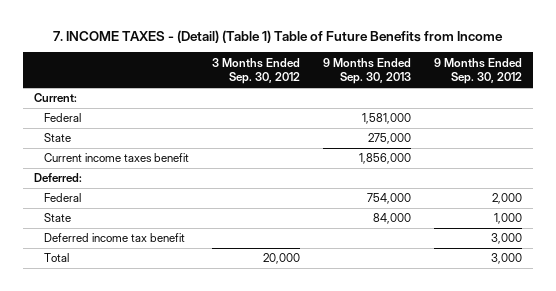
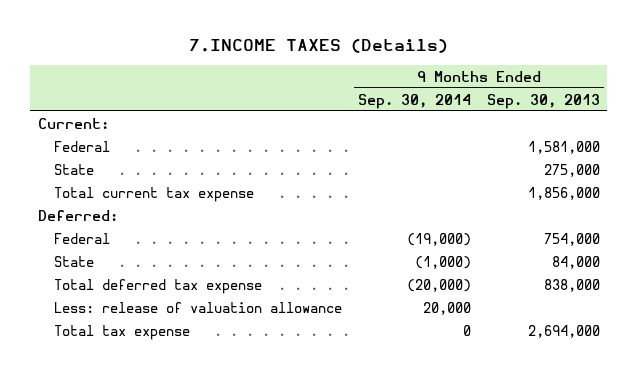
[53,29,504,43] 7. INCOME TAXES - (Detail) (Table 1) Table of Future Benefits from Income -> [188,39,448,54] 7.INCOME TAXES (Details)
[212,57,301,85] 3 Months Ended Sep. 30, 2012 -> none
[433,57,522,85] 9 Months Ended Sep. 30, 2012 -> none
none -> [357,93,471,109] Sep. 30, 2014
[44,153,190,163] Current income taxes benefit -> [54,186,255,202] Total current tax expense
[44,233,186,243] Deferred income tax benefit -> none
[44,253,70,263] Total -> none
none -> [54,278,263,294] Total deferred tax expense
none -> [54,301,343,313] Less: release of valuation allowance
none -> [54,324,191,340] Total tax expense

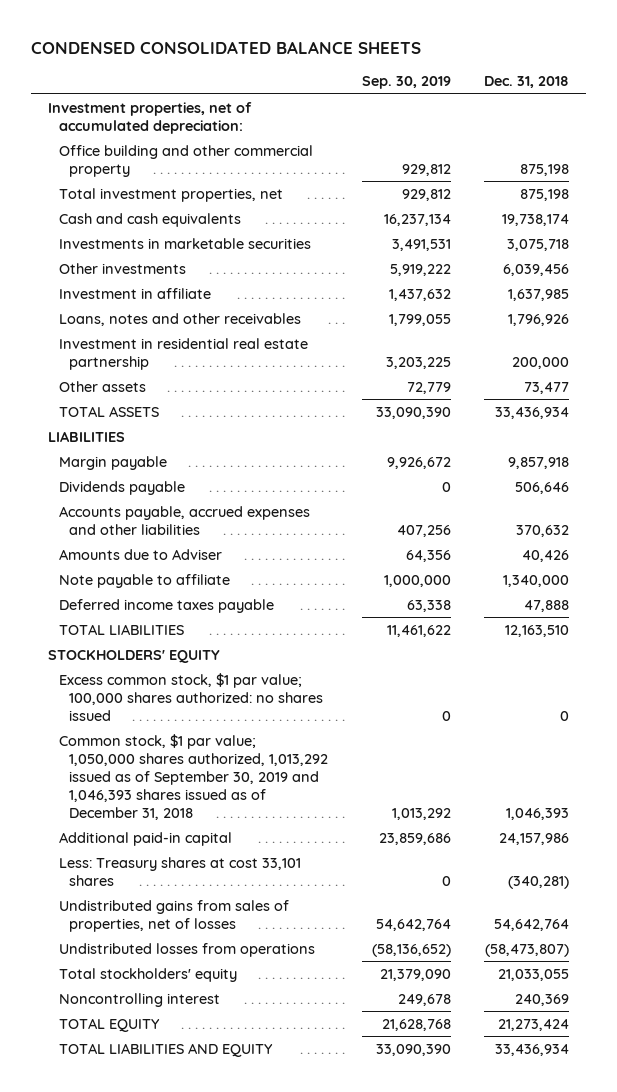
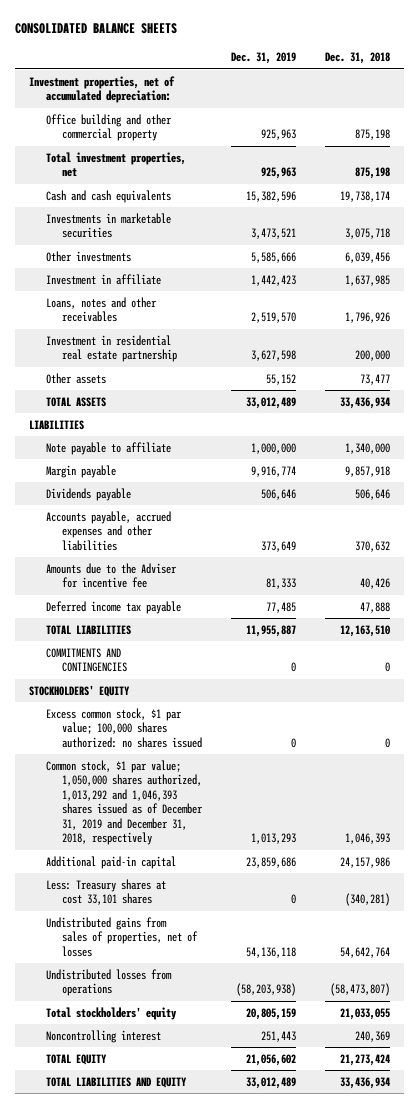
[31,41,422,55] CONDENSED CONSOLIDATED BALANCE SHEETS -> [14,23,177,35] CONSOLIDATED BALANCE SHEETS
[361,76,451,90] Sep. 30, 2019 -> none
none -> [231,52,297,65] Dec. 31, 2019
[58,573,230,588] Note payable to affiliate -> [45,441,171,455] Note payable to affiliate
[58,548,222,560] Amounts due to Adviser -> [45,562,177,589] Amounts due to the Adviser for incentive fee
[58,598,274,613] Deferred income taxes payable -> [45,600,181,614] Deferred income tax payable
none -> [45,647,128,673] COMMITMENTS AND CONTINGENCIES
[58,733,329,821] Common stock, $1 par value; 1,050,000 shares authorized, 1,013,292 issued as of September 30, 2019 and 1,046,393 shares issued as of December 31, 2018 -> [45,759,204,846] Common stock, $1 par value; 1,050,000 shares authorized, 1,013,292 and 1,046,393 shares issued as of December 31, 2019 and December 31, 2018, respectively

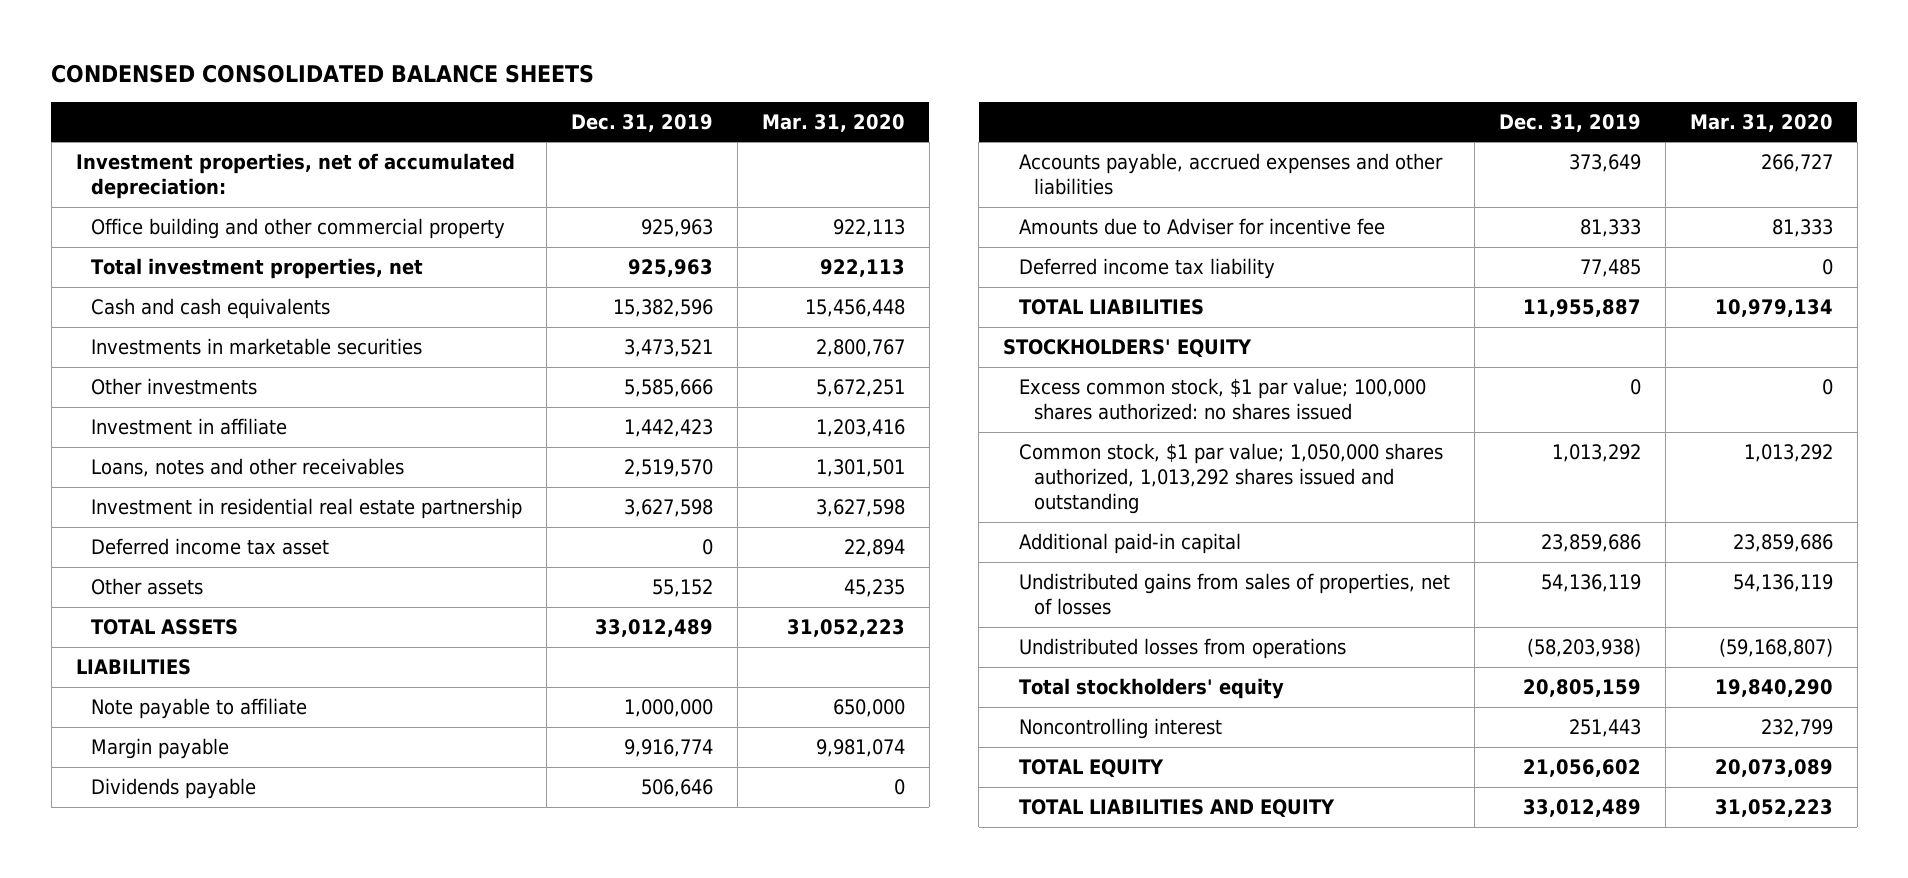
[14,23,177,35] CONSOLIDATED BALANCE SHEETS -> [51,63,595,83] CONDENSED CONSOLIDATED BALANCE SHEETS
[324,52,390,65] Dec. 31, 2018 -> none
none -> [761,113,905,132] Mar. 31, 2020
none -> [90,538,329,556] Deferred income tax asset
[45,562,177,589] Amounts due to the Adviser for incentive fee -> [1018,218,1385,236] Amounts due to Adviser for incentive fee
[45,600,181,614] Deferred income tax payable -> [1018,258,1275,280] Deferred income tax liability
[45,647,128,673] COMMITMENTS AND CONTINGENCIES -> none
[45,759,204,846] Common stock, $1 par value; 1,050,000 shares authorized, 1,013,292 and 1,046,393 shares issued as of December 31, 2019 and December 31, 2018, respectively -> [1018,443,1443,515] Common stock, $1 par value; 1,050,000 shares authorized, 1,013,292 shares issued and outstanding
[251,833,297,845] 1,013,293 -> [1551,444,1641,463] 1,013,292
[45,878,166,906] Less: Treasury shares at cost 33,101 shares -> none
[246,946,297,958] 54,136,118 -> [1540,574,1641,593] 54,136,119

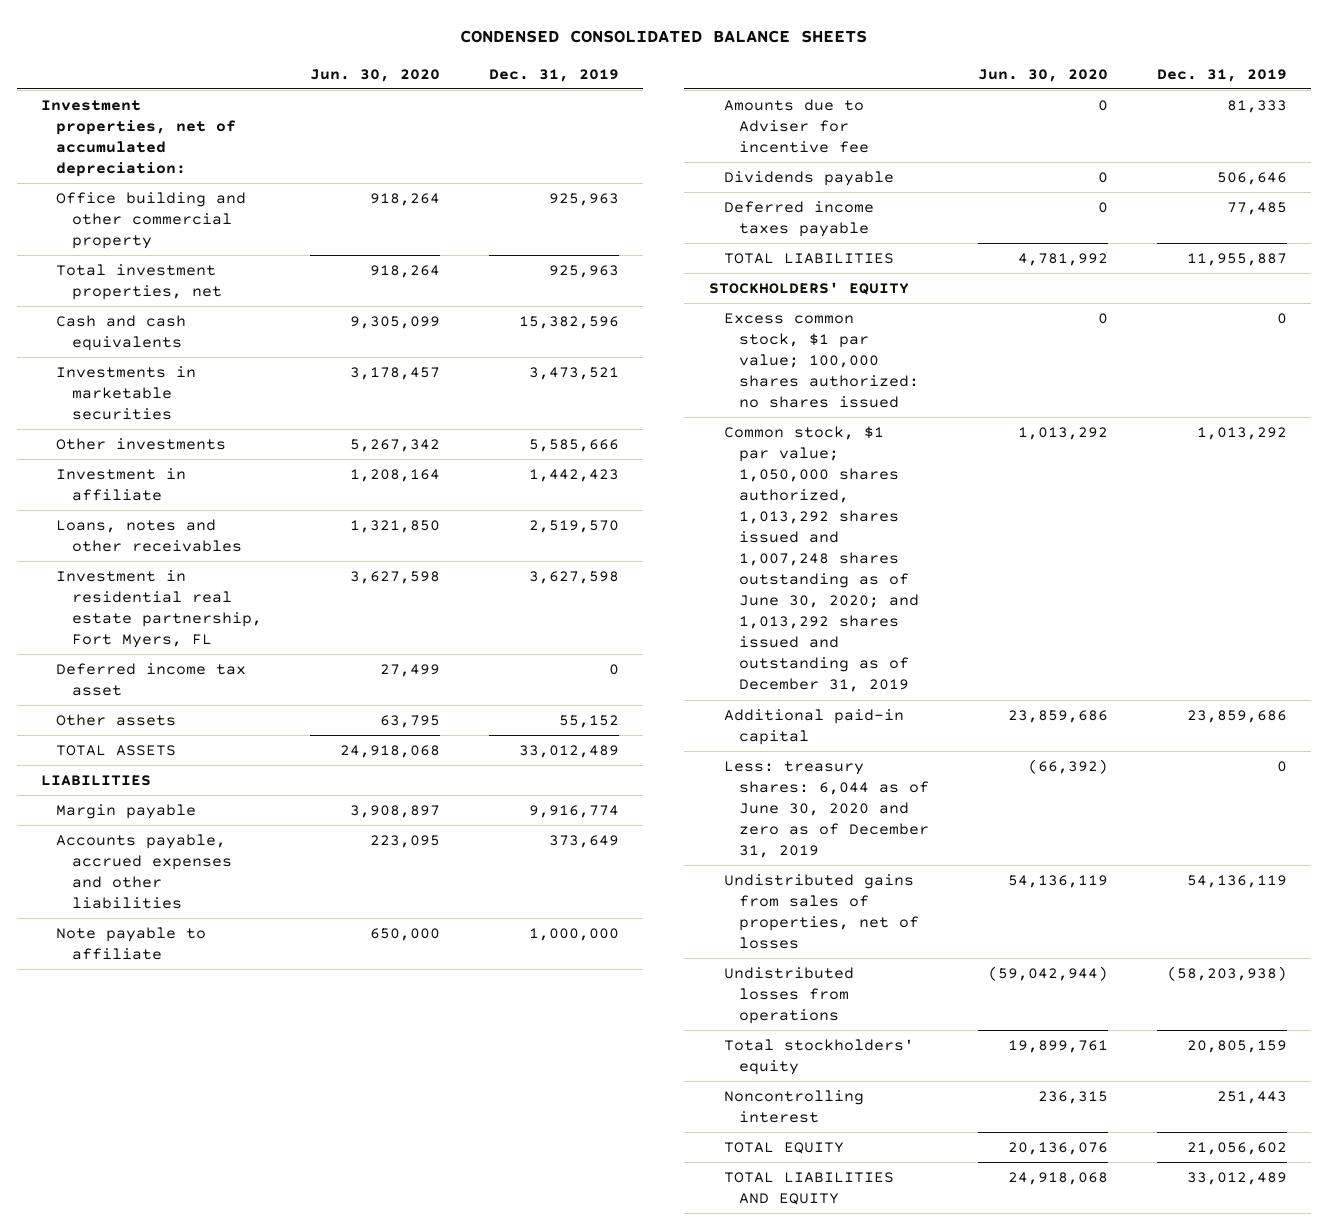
[761,113,905,132] Mar. 31, 2020 -> none
none -> [310,68,441,82] Jun. 30, 2020
[90,498,522,520] Investment in residential real estate partnership -> [56,569,262,649] Investment in residential real estate partnership, Fort Myers, FL
[90,698,307,720] Note payable to affiliate -> [56,926,207,960] Note payable to affiliate
[90,778,256,800] Dividends payable -> [723,170,894,186] Dividends payable
[1018,258,1275,280] Deferred income tax liability -> [723,200,874,237] Deferred income taxes payable
[1018,443,1443,515] Common stock, $1 par value; 1,050,000 shares authorized, 1,013,292 shares issued and outstanding -> [723,425,920,693] Common stock, $1 par value; 1,050,000 shares authorized, 1,013,292 shares issued and 1,007,248 shares outstanding as of June 30, 2020; and 1,013,292 shares issued and outstanding as of December 31, 2019
none -> [723,760,930,859] Less: treasury shares: 6,044 as of June 30, 2020 and zero as of December 31, 2019

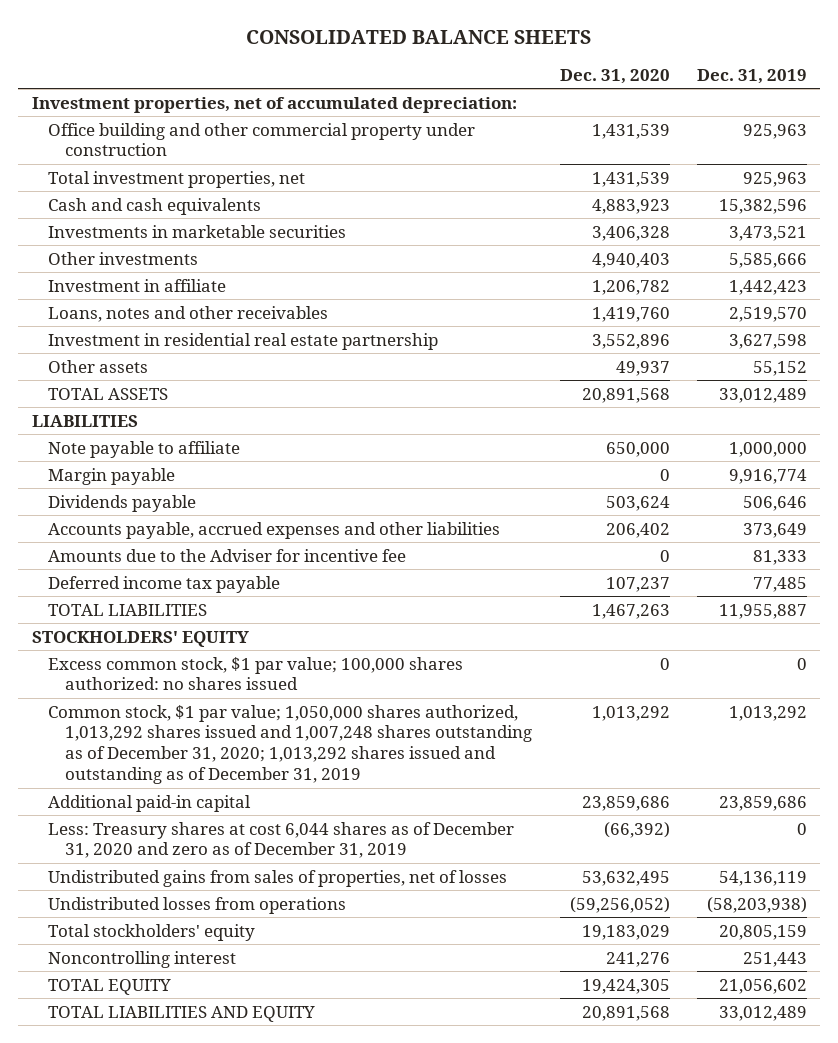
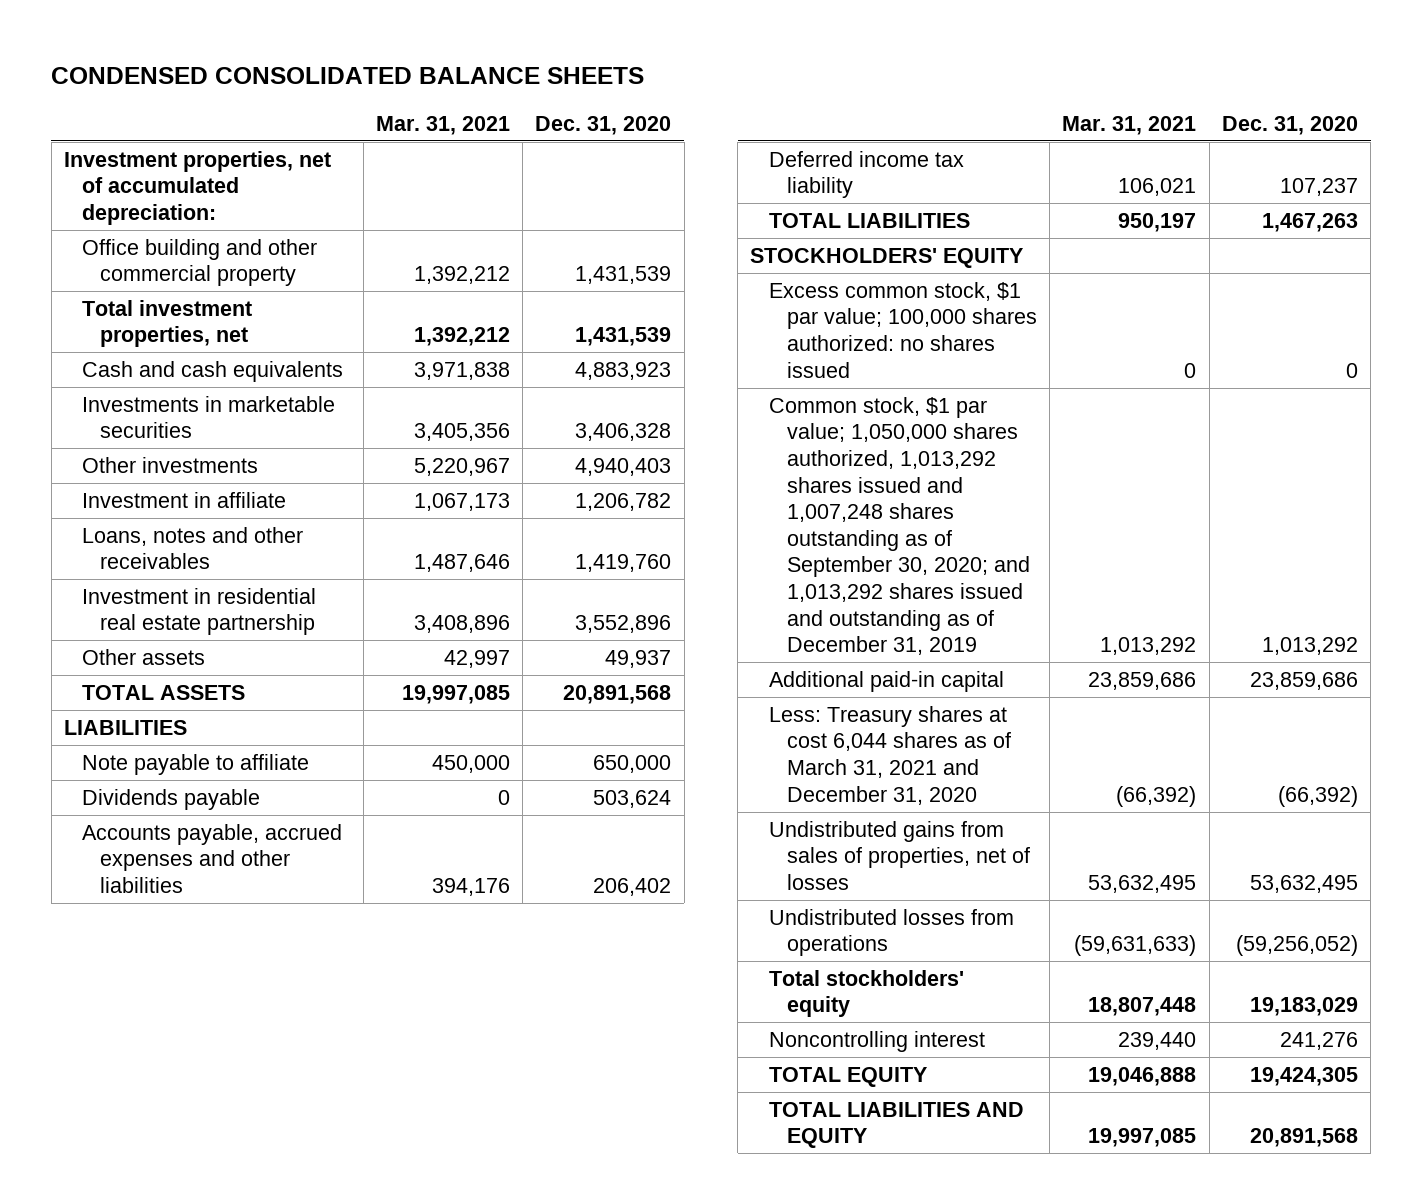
[246,30,592,45] CONSOLIDATED BALANCE SHEETS -> [51,67,645,85] CONDENSED CONSOLIDATED BALANCE SHEETS
[696,68,807,84] Dec. 31, 2019 -> none
none -> [375,115,510,135] Mar. 31, 2021
[48,122,476,157] Office building and other commercial property under construction -> [82,238,318,287] Office building and other commercial property
[48,467,176,485] Margin payable -> none
[48,548,407,562] Amounts due to the Adviser for incentive fee -> none
[48,575,281,593] Deferred income tax payable -> [768,150,964,199] Deferred income tax liability
[48,704,533,785] Common stock, $1 par value; 1,050,000 shares authorized, 1,013,292 shares issued and 1,007,248 shares outstanding as of December 31, 2020; 1,013,292 shares issued and outstanding as of December 31, 2019 -> [768,396,1030,656] Common stock, $1 par value; 1,050,000 shares authorized, 1,013,292 shares issued and 1,007,248 shares outstanding as of September 30, 2020; and 1,013,292 shares issued and outstanding as of December 31, 2019
[48,821,515,859] Less: Treasury shares at cost 6,044 shares as of December 31, 2020 and zero as of December 31, 2019 -> [768,705,1011,805] Less: Treasury shares at cost 6,044 shares as of March 31, 2021 and December 31, 2020

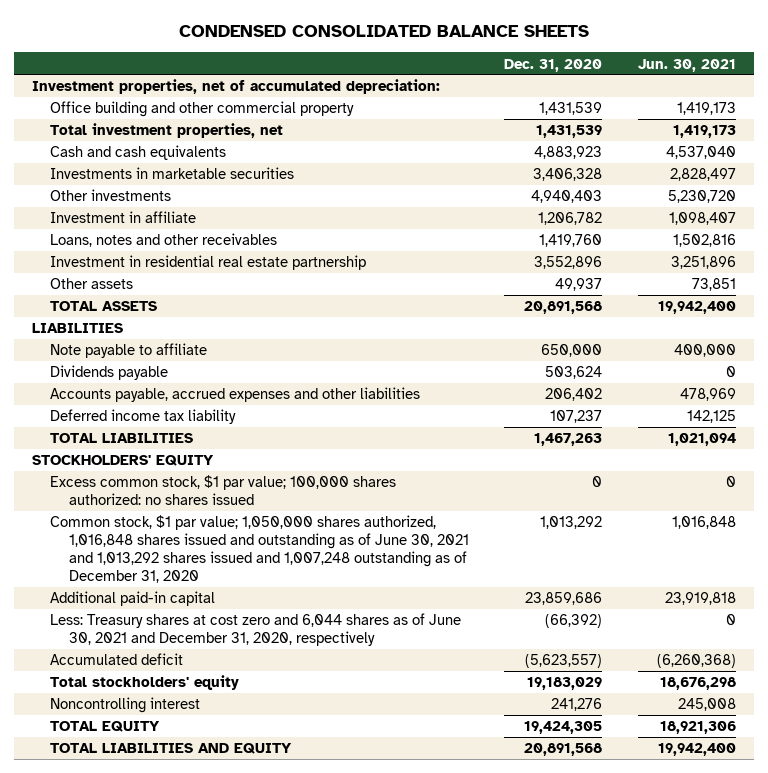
[375,115,510,135] Mar. 31, 2021 -> none
none -> [637,58,736,72] Jun. 30, 2021
[768,396,1030,656] Common stock, $1 par value; 1,050,000 shares authorized, 1,013,292 shares issued and 1,007,248 shares outstanding as of September 30, 2020; and 1,013,292 shares issued and outstanding as of December 31, 2019 -> [50,515,469,584] Common stock, $1 par value; 1,050,000 shares authorized, 1,016,848 shares issued and outstanding as of June 30, 2021 and 1,013,292 shares issued and 1,007,248 outstanding as of December 31, 2020
[768,820,1030,890] Undistributed gains from sales of properties, net of losses -> none
[768,908,1014,957] Undistributed losses from operations -> none
[768,705,1011,805] Less: Treasury shares at cost 6,044 shares as of March 31, 2021 and December 31, 2020 -> [50,613,462,647] Less: Treasury shares at cost zero and 6,044 shares as of June 30, 2021 and December 31, 2020, respectively
none -> [50,653,184,666] Accumulated deficit

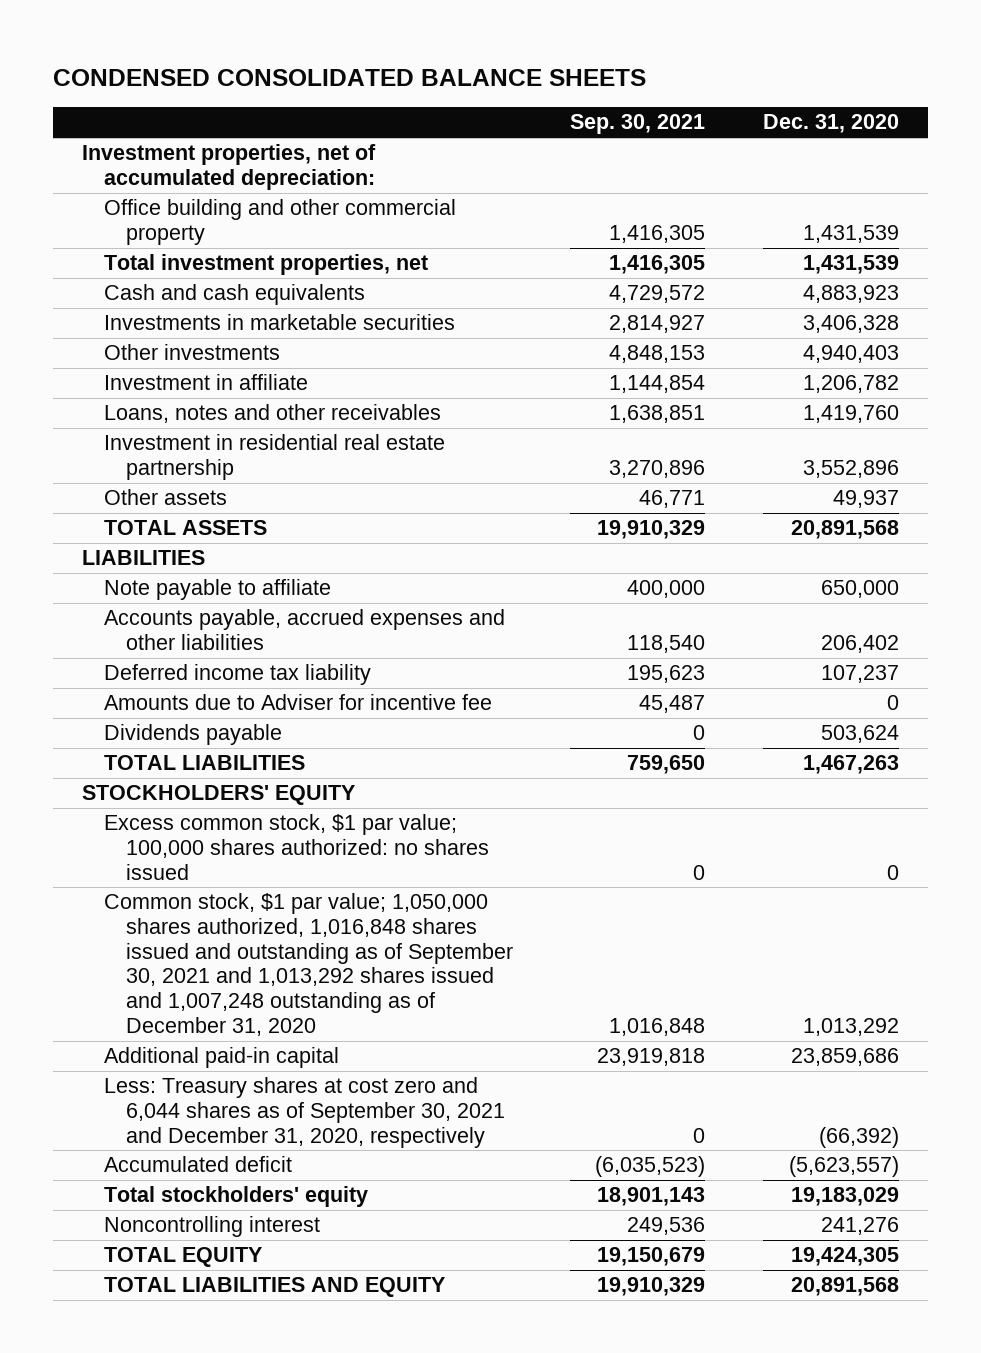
[637,58,736,72] Jun. 30, 2021 -> none
none -> [570,114,706,135] Sep. 30, 2021
none -> [103,694,492,711] Amounts due to Adviser for incentive fee
[50,365,169,381] Dividends payable -> [103,724,282,746] Dividends payable
[50,515,469,584] Common stock, $1 par value; 1,050,000 shares authorized, 1,016,848 shares issued and outstanding as of June 30, 2021 and 1,013,292 shares issued and 1,007,248 outstanding as of December 31, 2020 -> [103,893,513,1036] Common stock, $1 par value; 1,050,000 shares authorized, 1,016,848 shares issued and outstanding as of September 30, 2021 and 1,013,292 shares issued and 1,007,248 outstanding as of December 31, 2020
[50,613,462,647] Less: Treasury shares at cost zero and 6,044 shares as of June 30, 2021 and December 31, 2020, respectively -> [103,1077,505,1148] Less: Treasury shares at cost zero and 6,044 shares as of September 30, 2021 and December 31, 2020, respectively

